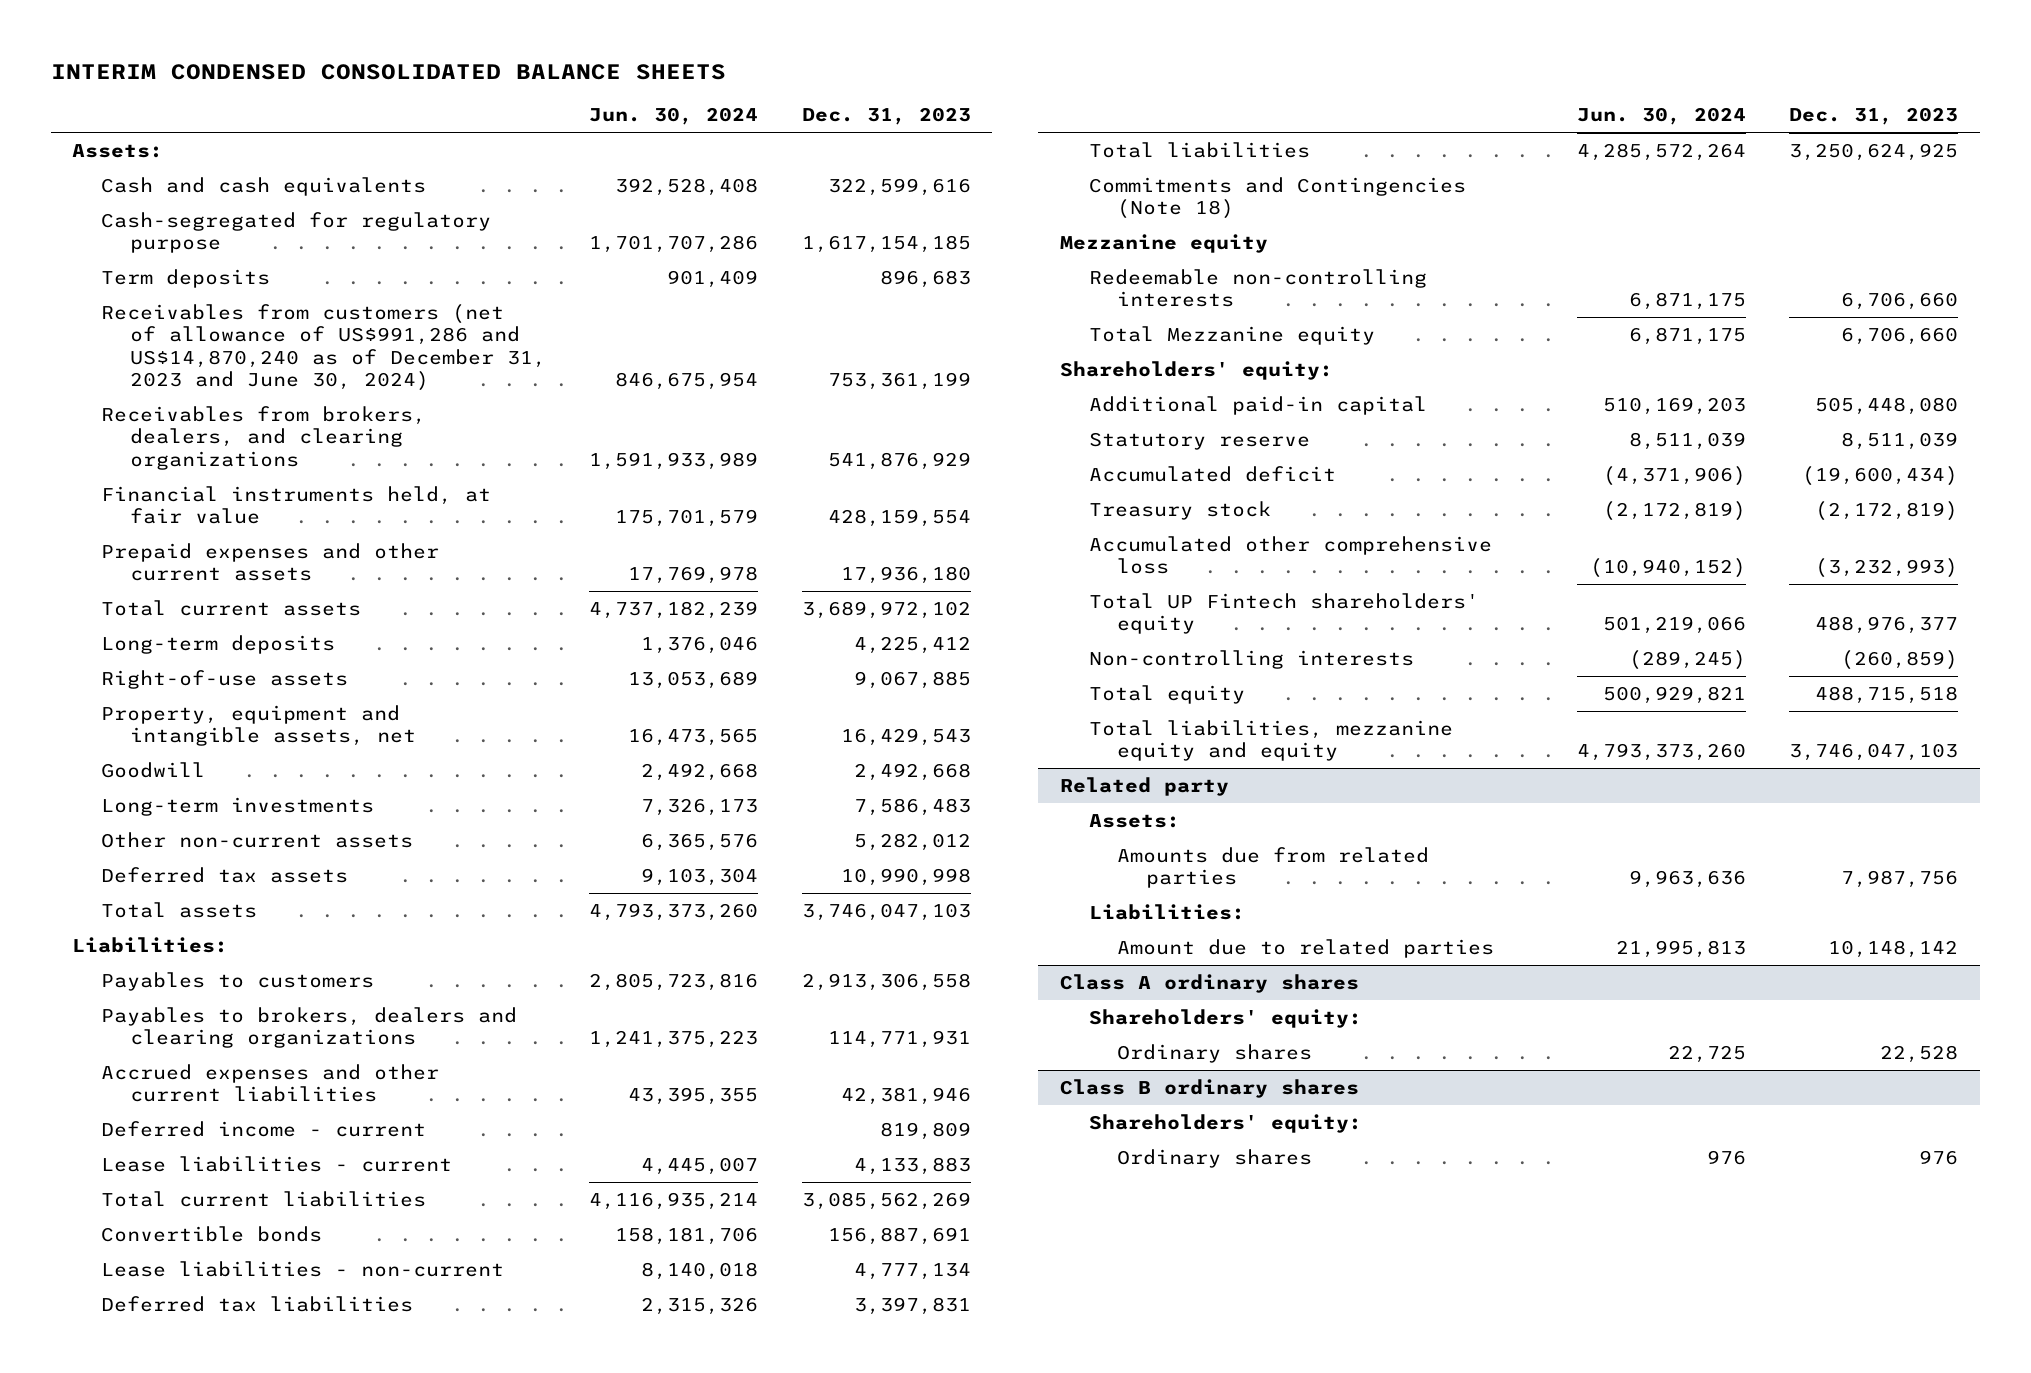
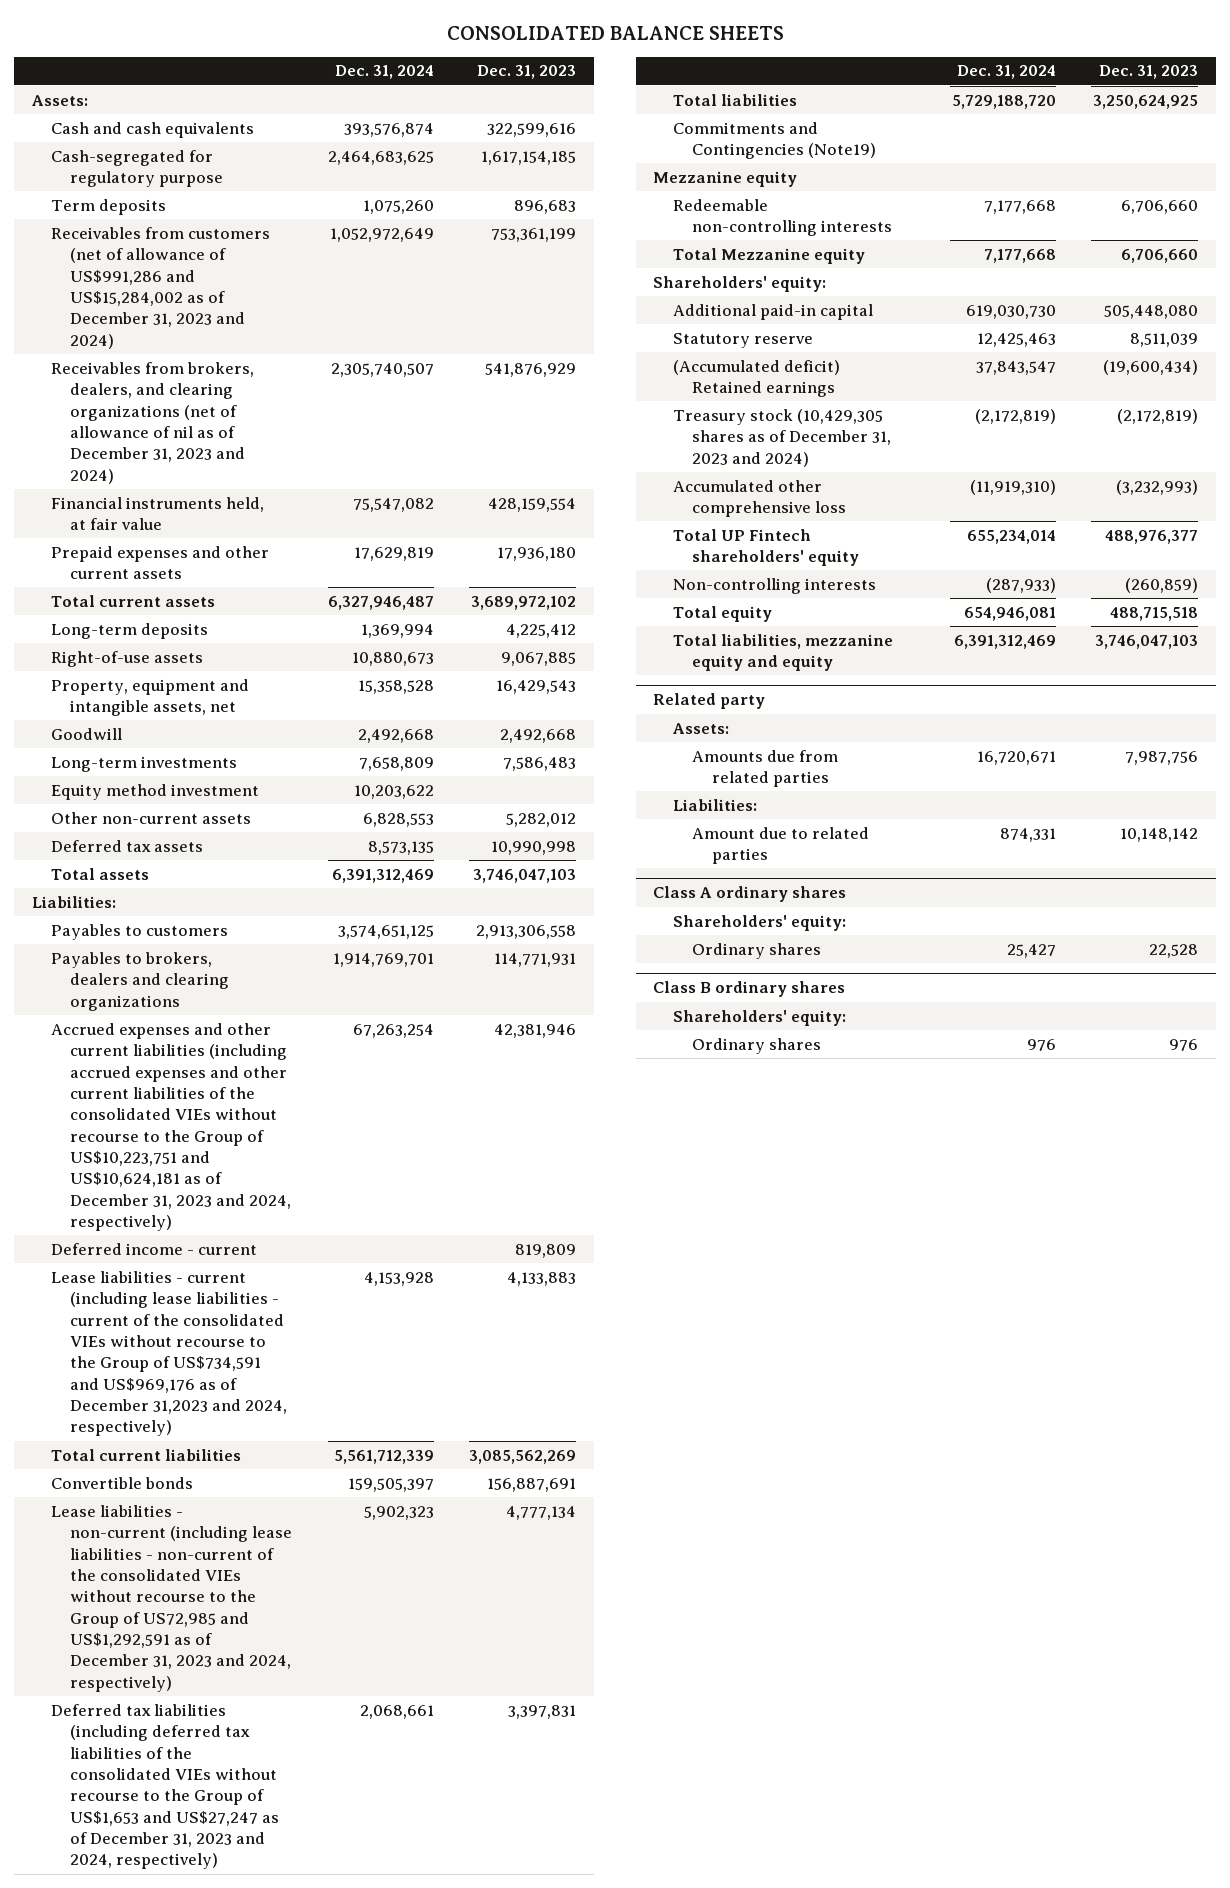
[50,64,726,81] INTERIM CONDENSED CONSOLIDATED BALANCE SHEETS -> [446,25,784,40] CONSOLIDATED BALANCE SHEETS
[589,107,759,126] Jun. 30, 2024 -> none
none -> [334,65,434,80] Dec. 31, 2024
[101,303,546,392] Receivables from customers (net of allowance of US$991,286 and US$14,870,240 as of December 31, 2023 and June 30, 2024) -> [50,226,270,349] Receivables from customers (net of allowance of US$991,286 and US$15,284,002 as of December 31, 2023 and 2024)
[101,405,427,470] Receivables from brokers, dealers, and clearing organizations -> [50,361,254,484] Receivables from brokers, dealers, and clearing organizations (net of allowance of nil as of December 31, 2023 and 2024)
none -> [50,783,259,800] Equity method investment
[101,1063,440,1103] Accrued expenses and other current liabilities -> [50,1022,292,1232] Accrued expenses and other current liabilities (including accrued expenses and other current liabilities of the consolidated VIEs without recourse to the Group of US$10,223,751 and US$10,624,181 as of December 31, 2023 and 2024, respectively)
[101,1155,453,1172] Lease liabilities - current -> [50,1270,288,1437] Lease liabilities - current (including lease liabilities - current of the consolidated VIEs without recourse to the Group of US$734,591 and US$969,176 as of December 31,2023 and 2024, respectively)
[101,1260,505,1277] Lease liabilities - non-current -> [50,1504,293,1692] Lease liabilities - non-current (including lease liabilities - non-current of the consolidated VIEs without recourse to the Group of US72,985 and US$1,292,591 as of December 31, 2023 and 2024, respectively)
[101,1295,414,1312] Deferred tax liabilities -> [50,1703,280,1870] Deferred tax liabilities (including deferred tax liabilities of the consolidated VIEs without recourse to the Group of US$1,653 and US$27,247 as of December 31, 2023 and 2024, respectively)
[1088,176,1466,220] Commitments and Contingencies (Note 18) -> [672,121,877,160] Commitments and Contingencies (Note19)
[1088,465,1336,482] Accumulated deficit -> [672,359,840,398] (Accumulated deficit) Retained earnings
[1088,500,1271,520] Treasury stock -> [672,408,892,467] Treasury stock (10,429,305 shares as of December 31, 2023 and 2024)

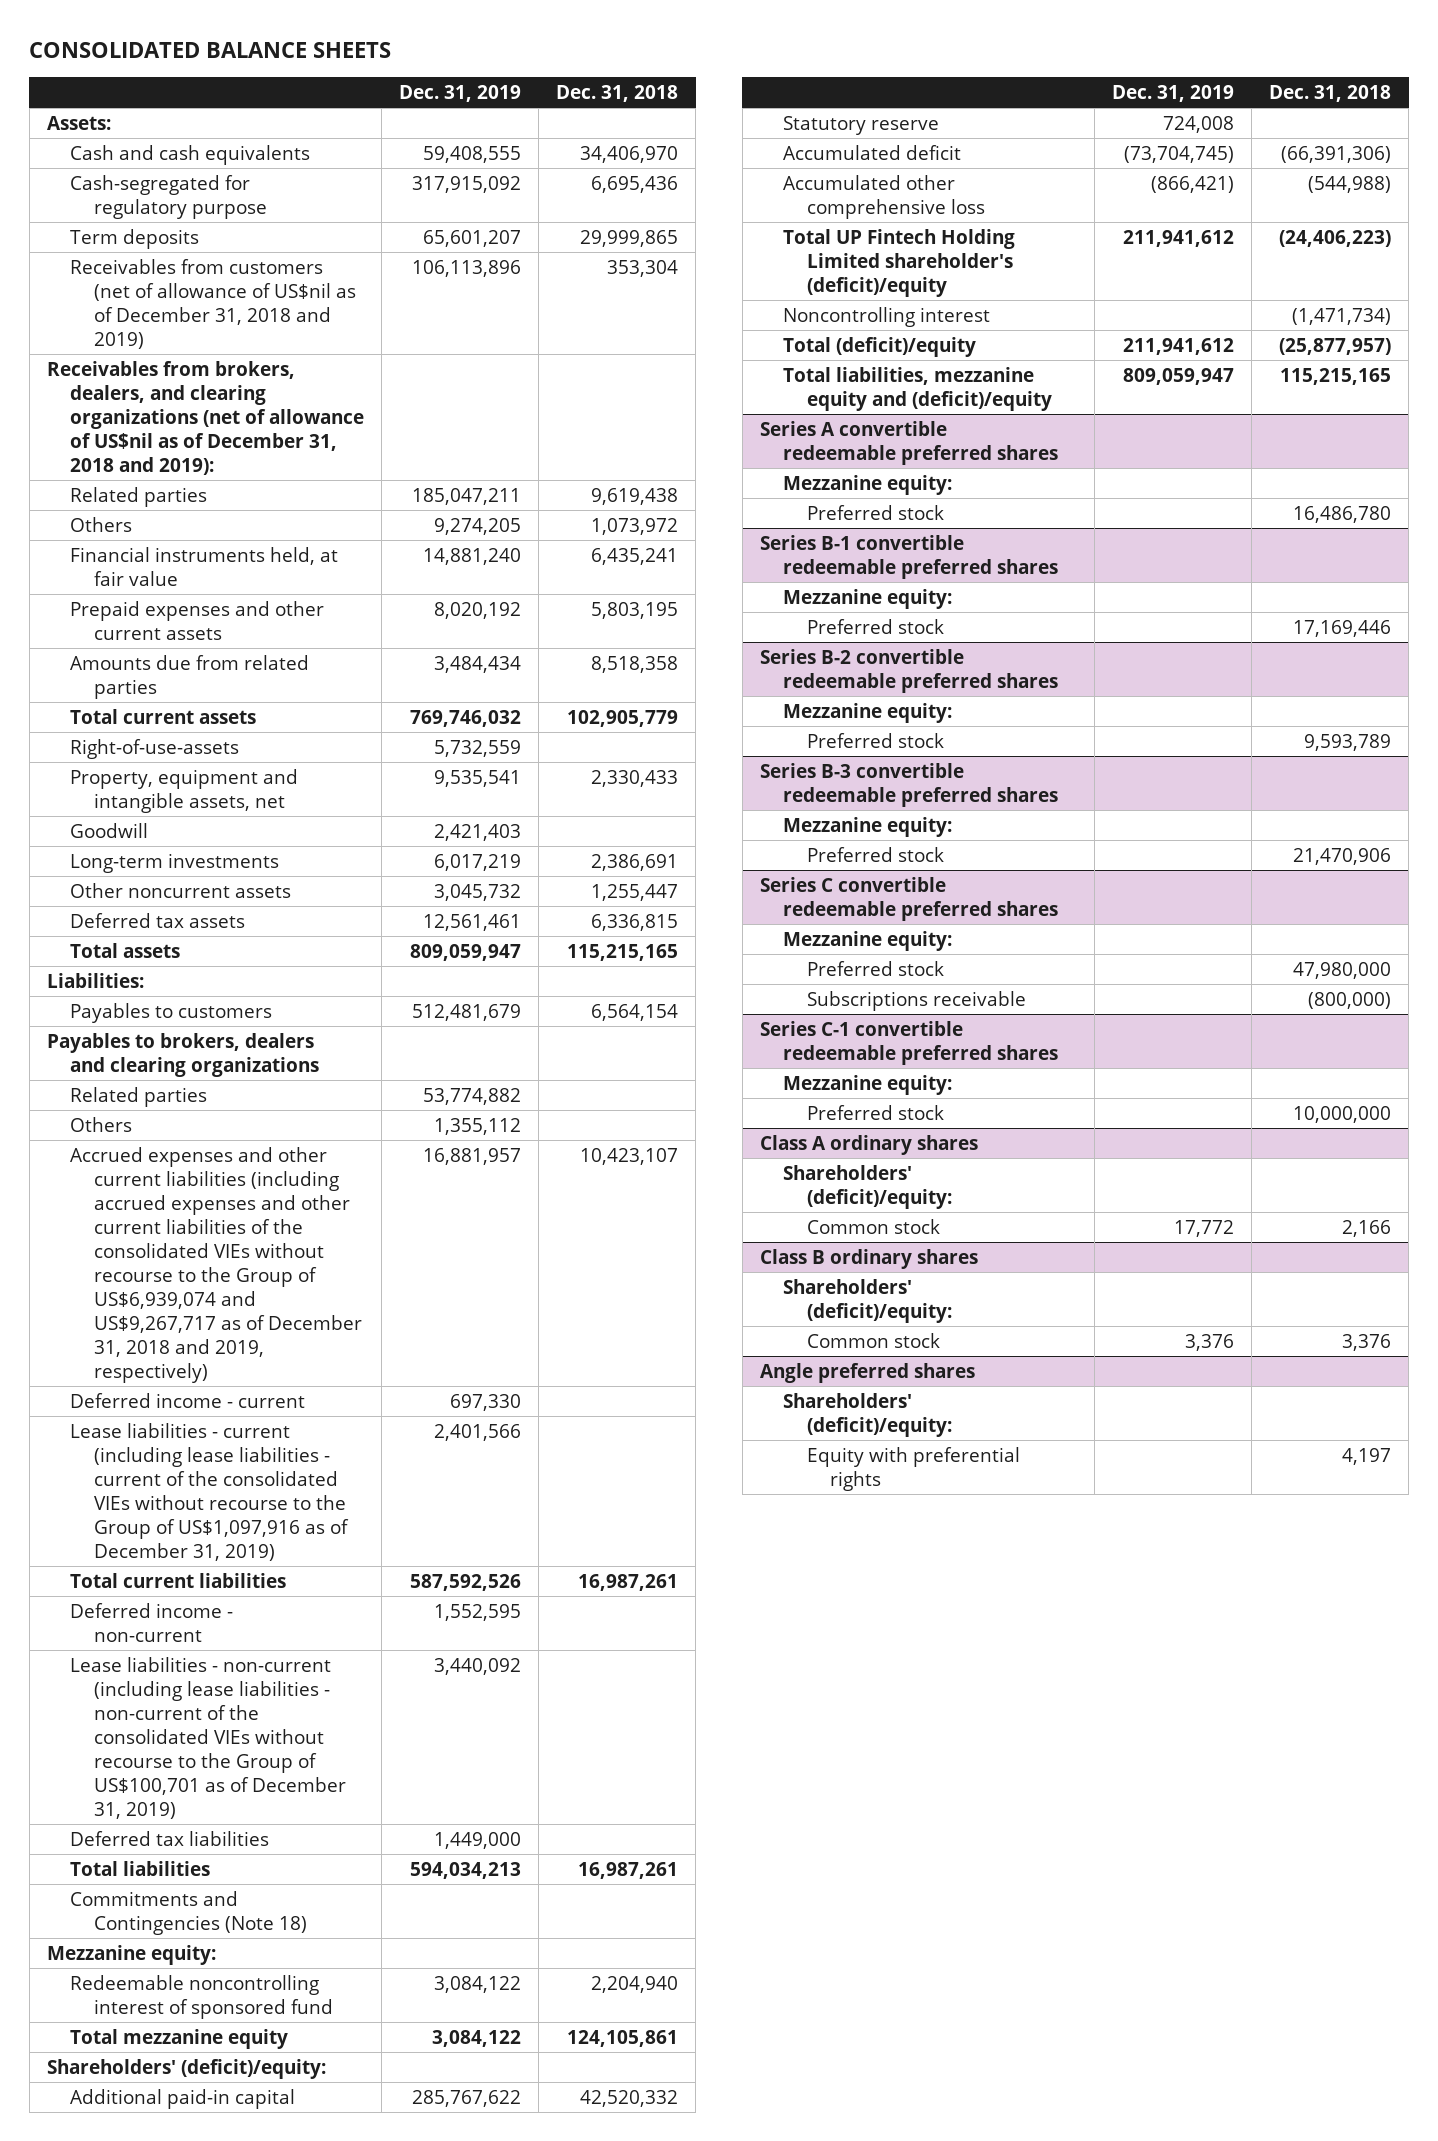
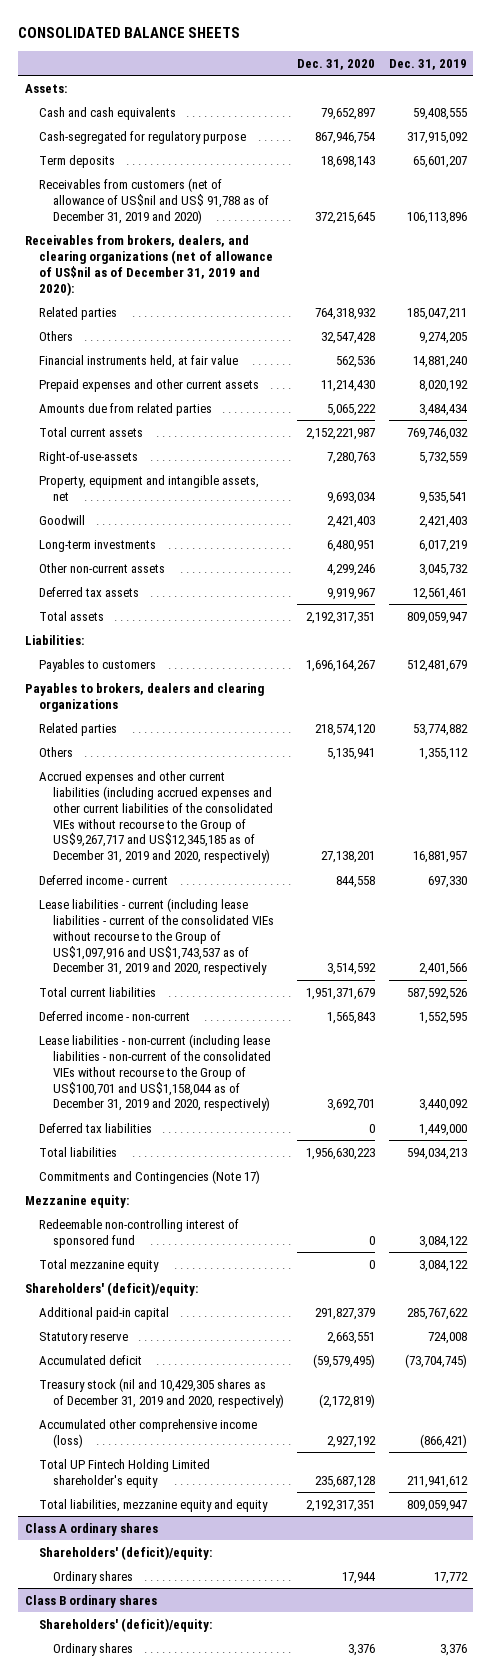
[556,84,679,102] Dec. 31, 2018 -> none
none -> [297,58,376,70] Dec. 31, 2020
[70,258,356,349] Receivables from customers (net of allowance of US$nil as of December 31, 2018 and 2019) -> [38,177,270,224] Receivables from customers (net of allowance of US$nil and US$ 91,788 as of December 31, 2019 and 2020)
[46,360,365,475] Receivables from brokers, dealers, and clearing organizations (net of allowance of US$nil as of December 31, 2018 and 2019): -> [24,234,273,296] Receivables from brokers, dealers, and clearing organizations (net of allowance of US$nil as of December 31, 2019 and 2020):
[70,882,292,898] Other noncurrent assets -> [38,562,165,573] Other non-current assets
[70,1146,362,1383] Accrued expenses and other current liabilities (including accrued expenses and other current liabilities of the consolidated VIEs without recourse to the Group of US$6,939,074 and US$9,267,717 as of December 31, 2018 and 2019, respectively) -> [38,770,274,864] Accrued expenses and other current liabilities (including accrued expenses and other current liabilities of the consolidated VIEs without recourse to the Group of US$9,267,717 and US$12,345,185 as of December 31, 2019 and 2020, respectively)
[70,1422,349,1561] Lease liabilities - current (including lease liabilities - current of the consolidated VIEs without recourse to the Group of US$1,097,916 as of December 31, 2019) -> [38,897,275,976] Lease liabilities - current (including lease liabilities - current of the consolidated VIEs without recourse to the Group of US$1,097,916 and US$1,743,537 as of December 31, 2019 and 2020, respectively
[70,1656,346,1819] Lease liabilities - non-current (including lease liabilities - non-current of the consolidated VIEs without recourse to the Group of US$100,701 as of December 31, 2019) -> [38,1033,272,1112] Lease liabilities - non-current (including lease liabilities - non-current of the consolidated VIEs without recourse to the Group of US$100,701 and US$1,158,044 as of December 31, 2019 and 2020, respectively)
[70,1890,307,1935] Commitments and Contingencies (Note 18) -> [38,1169,260,1184] Commitments and Contingencies (Note 17)
[70,1974,333,2019] Redeemable noncontrolling interest of sponsored fund -> [38,1218,239,1248] Redeemable non-controlling interest of sponsored fund
[783,306,991,327] Noncontrolling interest -> none
[783,336,977,357] Total (deficit)/equity -> none
[759,420,1059,465] Series A convertible redeemable preferred shares -> none
[783,474,953,495] Mezzanine equity: -> none
[806,504,944,520] Preferred stock -> none
[759,534,1059,579] Series B-1 convertible redeemable preferred shares -> none
[783,588,953,609] Mezzanine equity: -> none
[806,618,944,634] Preferred stock -> none
[759,648,1059,693] Series B-2 convertible redeemable preferred shares -> none
[783,702,953,723] Mezzanine equity: -> none
[806,732,944,748] Preferred stock -> none
[759,762,1059,807] Series B-3 convertible redeemable preferred shares -> none
[783,816,953,837] Mezzanine equity: -> none
[806,846,944,862] Preferred stock -> none
[759,876,1059,921] Series C convertible redeemable preferred shares -> none
[783,930,953,951] Mezzanine equity: -> none
[806,960,944,976] Preferred stock -> none
[806,990,1026,1011] Subscriptions receivable -> none
[759,1020,1059,1065] Series C-1 convertible redeemable preferred shares -> none
[783,1074,953,1095] Mezzanine equity: -> none
[806,1104,944,1120] Preferred stock -> none
none -> [38,1377,285,1408] Treasury stock (nil and 10,429,305 shares as of December 31, 2019 and 2020, respectively)
[783,174,985,219] Accumulated other comprehensive loss -> [38,1418,257,1448] Accumulated other comprehensive income (loss)
[783,228,1016,297] Total UP Fintech Holding Limited shareholder's (deficit)/equity -> [38,1458,210,1488] Total UP Fintech Holding Limited shareholder's equity
[783,366,1052,411] Total liabilities, mezzanine equity and (deficit)/equity -> [38,1498,268,1512] Total liabilities, mezzanine equity and equity
[806,1218,940,1234] Common stock -> [53,1570,134,1584] Ordinary shares
[759,1362,975,1383] Angle preferred shares -> none
[783,1392,952,1437] Shareholders' (deficit)/equity: -> none
[806,1446,1020,1491] Equity with preferential rights -> none
[806,1332,940,1348] Common stock -> [53,1642,134,1656] Ordinary shares

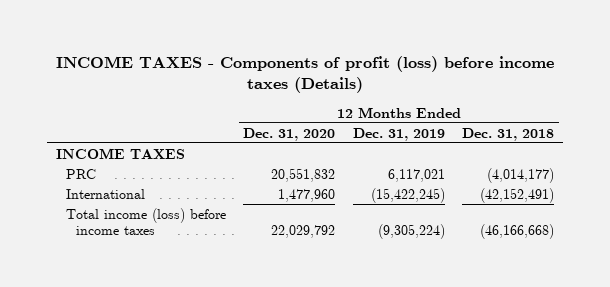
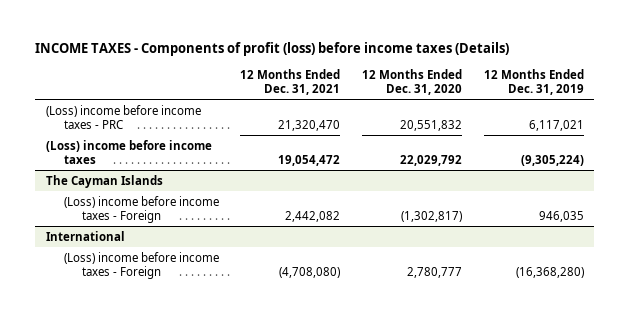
[462,127,555,141] Dec. 31, 2018 -> none
none -> [240,69,341,95] 12 Months Ended Dec. 31, 2021
[55,147,185,159] INCOME TAXES -> none
[65,188,145,199] International -> none
[65,168,96,179] PRC -> [46,104,202,129] (Loss) income before income taxes - PRC
[65,207,226,235] Total income (loss) before income taxes -> [46,139,213,164] (Loss) income before income taxes
none -> [46,174,164,188] The Cayman Islands
none -> [63,195,219,223] (Loss) income before income taxes - Foreign
none -> [46,230,126,241] International
none -> [63,251,219,279] (Loss) income before income taxes - Foreign

